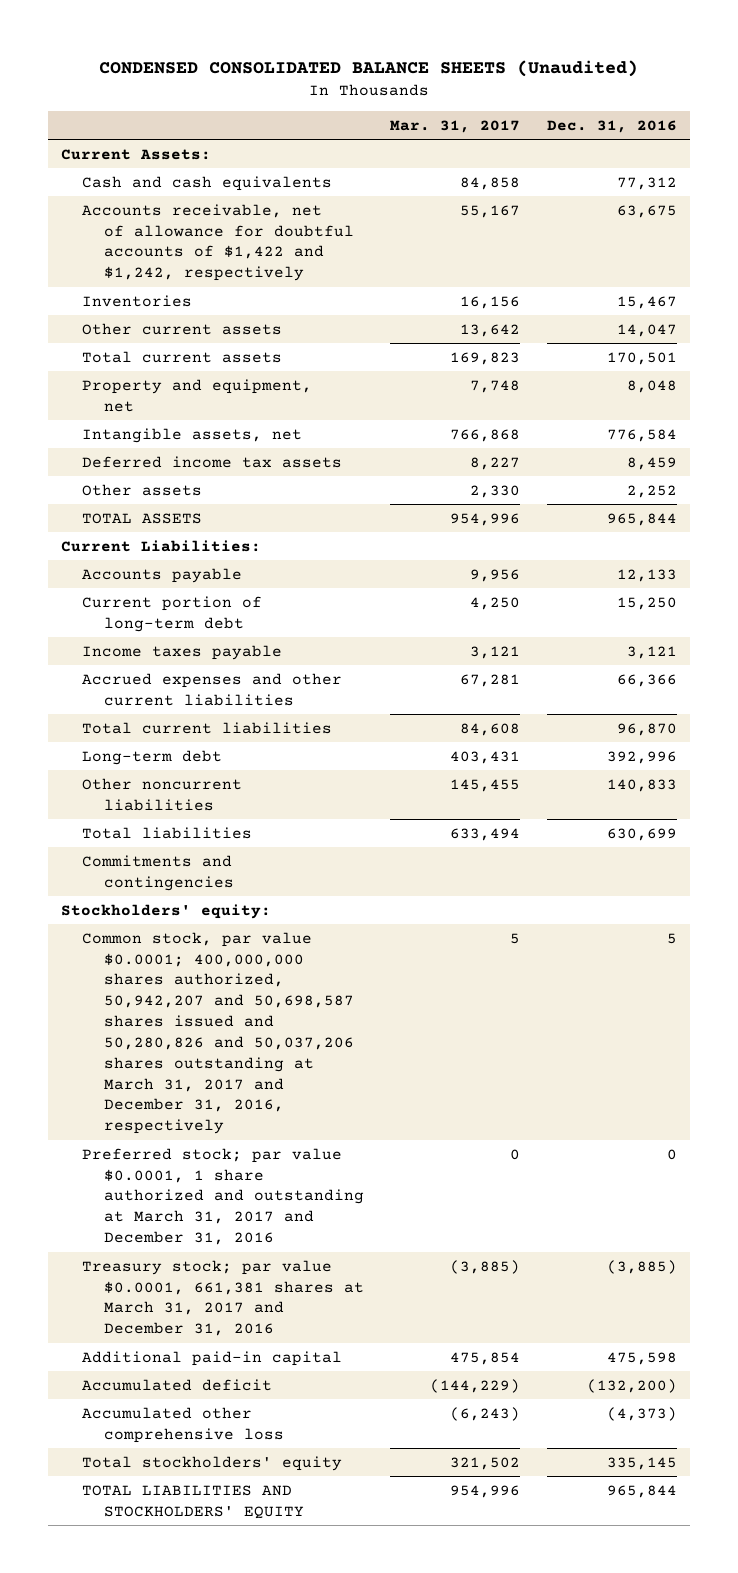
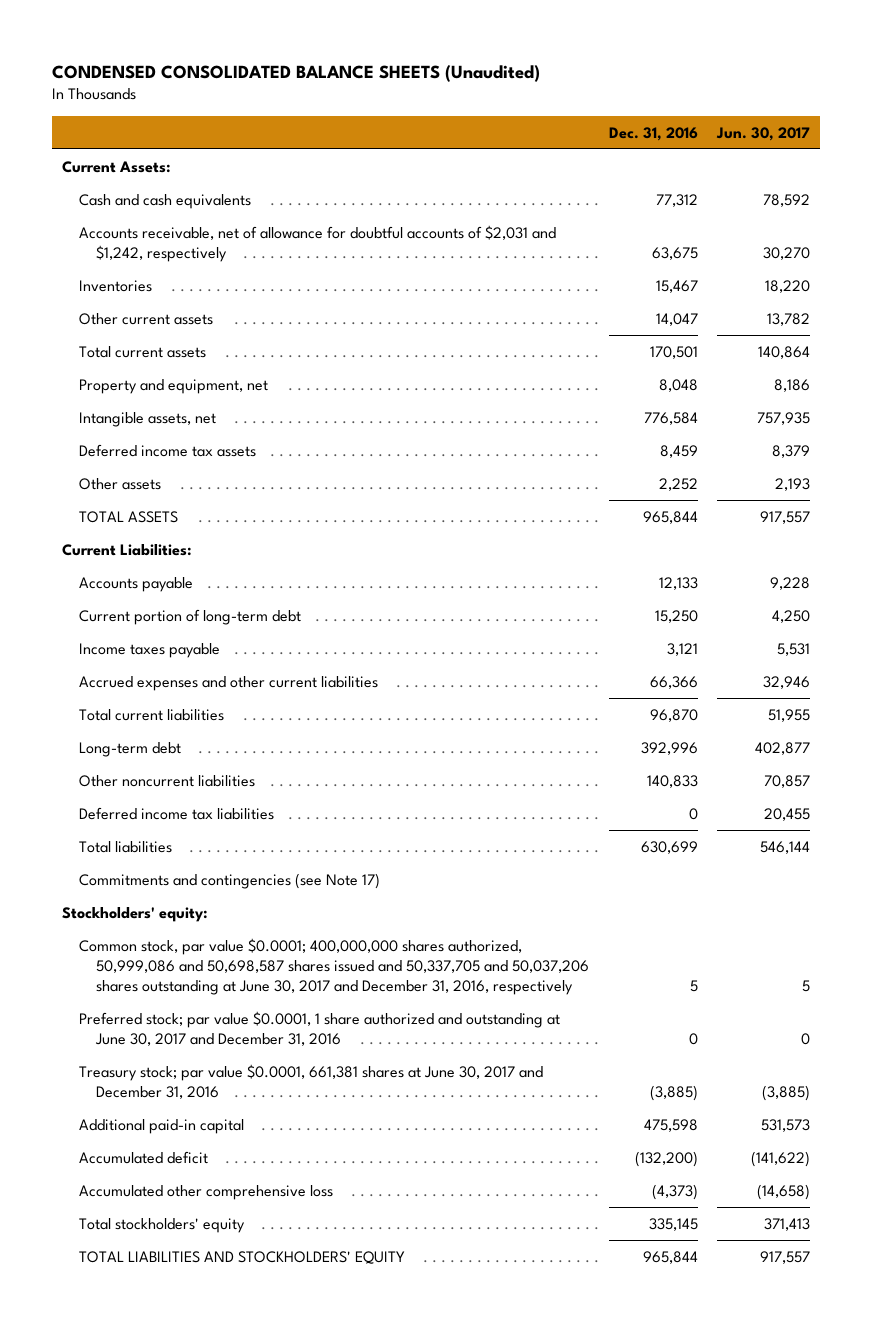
[390,119,521,133] Mar. 31, 2017 -> none
none -> [716,126,811,141] Jun. 30, 2017
[82,203,354,282] Accounts receivable, net of allowance for doubtful accounts of $1,422 and $1,242, respectively -> [79,224,557,262] Accounts receivable, net of allowance for doubtful accounts of $2,031 and $1,242, respectively
none -> [79,806,275,820] Deferred income tax liabilities
[82,854,234,891] Commitments and contingencies -> [79,872,381,889] Commitments and contingencies (see Note 17)
[82,931,354,1135] Common stock, par value $0.0001; 400,000,000 shares authorized, 50,942,207 and 50,698,587 shares issued and 50,280,826 and 50,037,206 shares outstanding at March 31, 2017 and December 31, 2016, respectively -> [79,937,590,996] Common stock, par value $0.0001; 400,000,000 shares authorized, 50,999,086 and 50,698,587 shares issued and 50,337,705 and 50,037,206 shares outstanding at June 30, 2017 and December 31, 2016, respectively
[82,1147,364,1246] Preferred stock; par value $0.0001, 1 share authorized and outstanding at March 31, 2017 and December 31, 2016 -> [79,1010,561,1046] Preferred stock; par value $0.0001, 1 share authorized and outstanding at June 30, 2017 and December 31, 2016
[82,1259,364,1337] Treasury stock; par value $0.0001, 661,381 shares at March 31, 2017 and December 31, 2016 -> [79,1063,544,1099] Treasury stock; par value $0.0001, 661,381 shares at June 30, 2017 and December 31, 2016

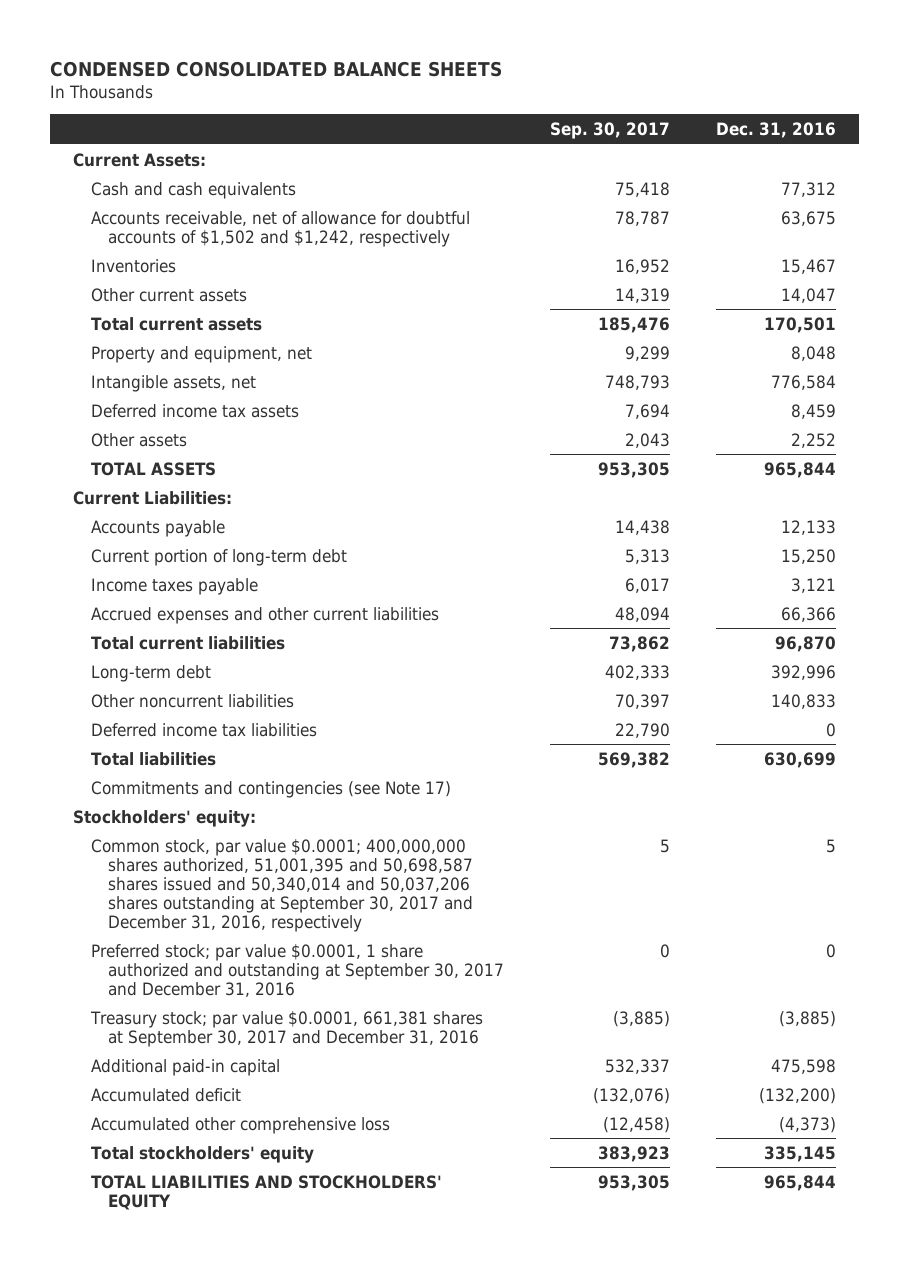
[52,64,541,82] CONDENSED CONSOLIDATED BALANCE SHEETS (Unaudited) -> [49,60,502,77] CONDENSED CONSOLIDATED BALANCE SHEETS
[716,126,811,141] Jun. 30, 2017 -> none
none -> [550,121,671,139] Sep. 30, 2017
[79,224,557,262] Accounts receivable, net of allowance for doubtful accounts of $2,031 and $1,242, respectively -> [90,210,470,247] Accounts receivable, net of allowance for doubtful accounts of $1,502 and $1,242, respectively
[79,937,590,996] Common stock, par value $0.0001; 400,000,000 shares authorized, 50,999,086 and 50,698,587 shares issued and 50,337,705 and 50,037,206 shares outstanding at June 30, 2017 and December 31, 2016, respectively -> [90,838,474,932] Common stock, par value $0.0001; 400,000,000 shares authorized, 51,001,395 and 50,698,587 shares issued and 50,340,014 and 50,037,206 shares outstanding at September 30, 2017 and December 31, 2016, respectively
[79,1010,561,1046] Preferred stock; par value $0.0001, 1 share authorized and outstanding at June 30, 2017 and December 31, 2016 -> [90,943,505,997] Preferred stock; par value $0.0001, 1 share authorized and outstanding at September 30, 2017 and December 31, 2016
[79,1063,544,1099] Treasury stock; par value $0.0001, 661,381 shares at June 30, 2017 and December 31, 2016 -> [89,1010,483,1047] Treasury stock; par value $0.0001, 661,381 shares at September 30, 2017 and December 31, 2016

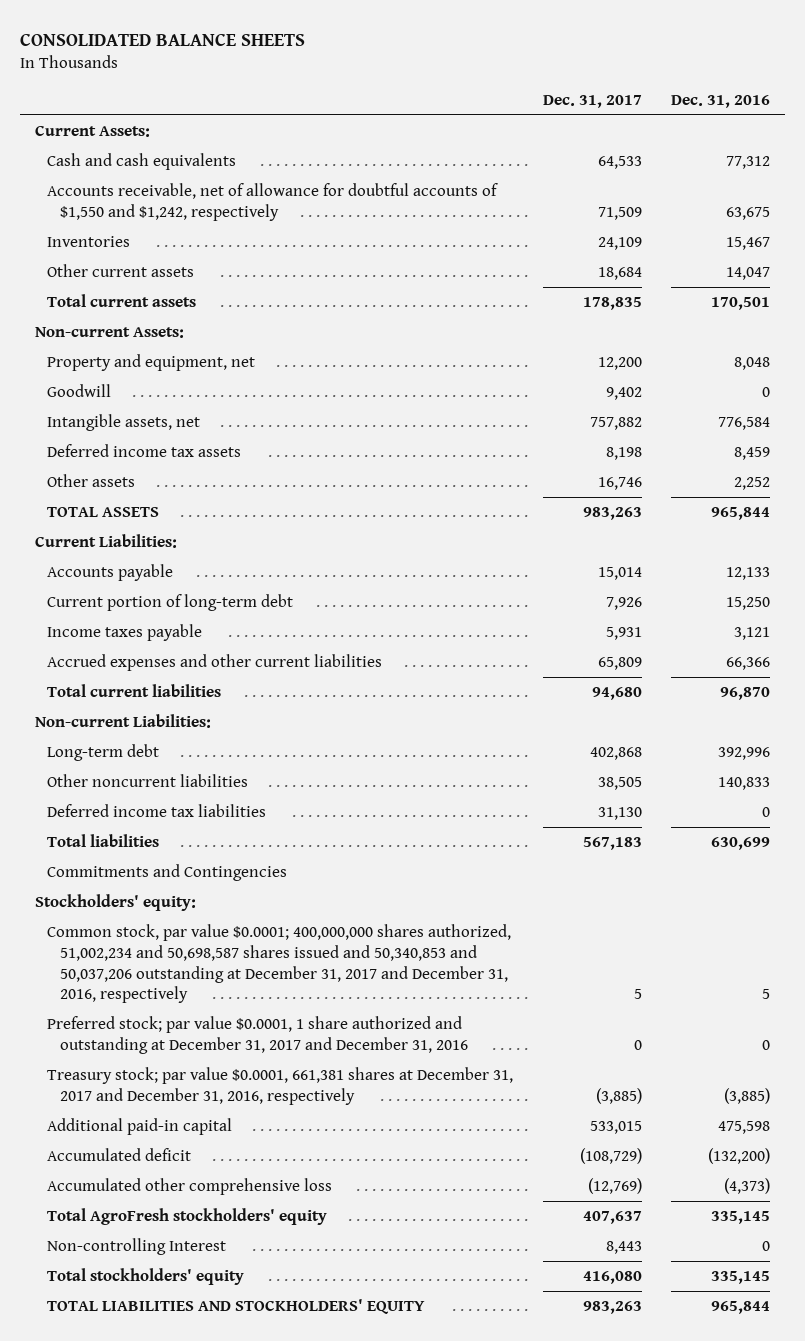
[49,60,502,77] CONDENSED CONSOLIDATED BALANCE SHEETS -> [20,32,306,46] CONSOLIDATED BALANCE SHEETS
[550,121,671,139] Sep. 30, 2017 -> none
none -> [542,94,642,108] Dec. 31, 2017
[90,210,470,247] Accounts receivable, net of allowance for doubtful accounts of $1,502 and $1,242, respectively -> [47,183,499,221] Accounts receivable, net of allowance for doubtful accounts of $1,550 and $1,242, respectively
none -> [34,327,184,339] Non-current Assets:
none -> [47,384,112,398] Goodwill
none -> [34,714,211,729] Non-current Liabilities:
[90,780,451,798] Commitments and contingencies (see Note 17) -> [47,864,288,882] Commitments and Contingencies
[90,838,474,932] Common stock, par value $0.0001; 400,000,000 shares authorized, 51,001,395 and 50,698,587 shares issued and 50,340,014 and 50,037,206 shares outstanding at September 30, 2017 and December 31, 2016, respectively -> [47,924,512,1004] Common stock, par value $0.0001; 400,000,000 shares authorized, 51,002,234 and 50,698,587 shares issued and 50,340,853 and 50,037,206 outstanding at December 31, 2017 and December 31, 2016, respectively
[90,943,505,997] Preferred stock; par value $0.0001, 1 share authorized and outstanding at September 30, 2017 and December 31, 2016 -> [47,1016,468,1054] Preferred stock; par value $0.0001, 1 share authorized and outstanding at December 31, 2017 and December 31, 2016
[89,1010,483,1047] Treasury stock; par value $0.0001, 661,381 shares at September 30, 2017 and December 31, 2016 -> [47,1067,514,1105] Treasury stock; par value $0.0001, 661,381 shares at December 31, 2017 and December 31, 2016, respectively
none -> [47,1208,328,1226] Total AgroFresh stockholders' equity
none -> [47,1238,227,1256] Non-controlling Interest

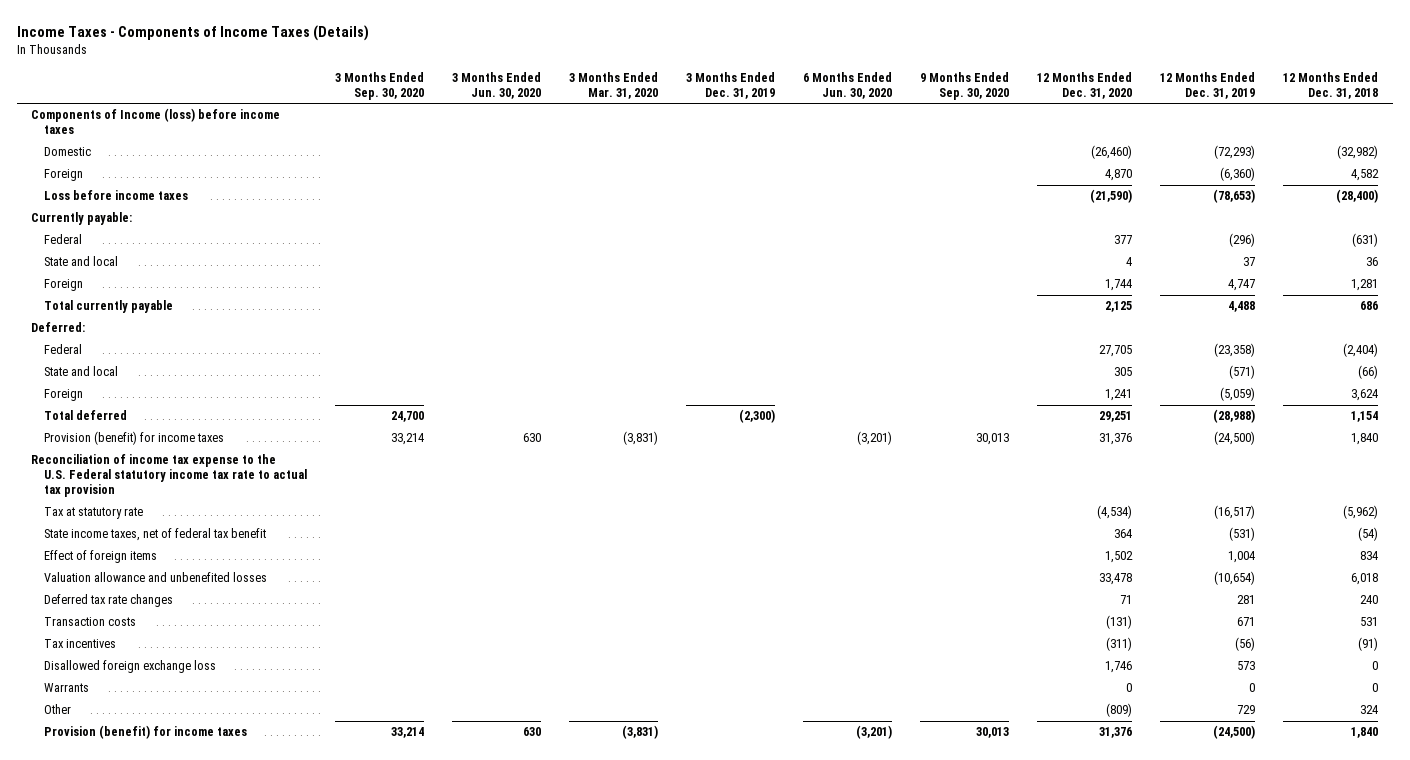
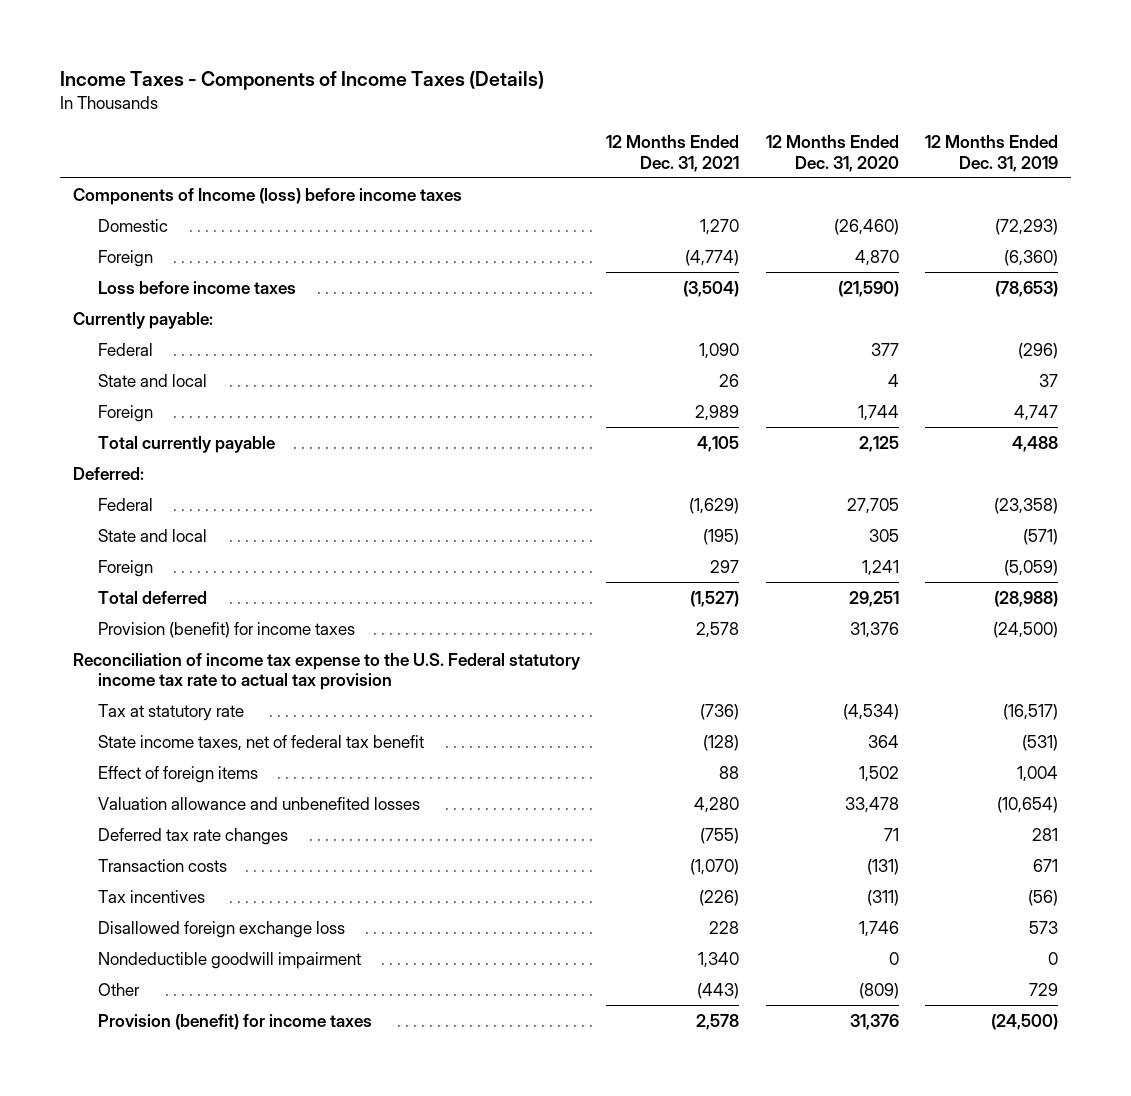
[335,71,425,100] 3 Months Ended Sep. 30, 2020 -> none
[452,71,542,99] 3 Months Ended Jun. 30, 2020 -> none
[569,71,659,99] 3 Months Ended Mar. 31, 2020 -> none
[686,71,776,99] 3 Months Ended Dec. 31, 2019 -> none
[803,71,893,99] 6 Months Ended Jun. 30, 2020 -> none
[920,71,1010,100] 9 Months Ended Sep. 30, 2020 -> none
[1283,71,1379,99] 12 Months Ended Dec. 31, 2018 -> none
none -> [606,135,740,172] 12 Months Ended Dec. 31, 2021
[44,683,90,693] Warrants -> none
none -> [98,951,362,969] Nondeductible goodwill impairment

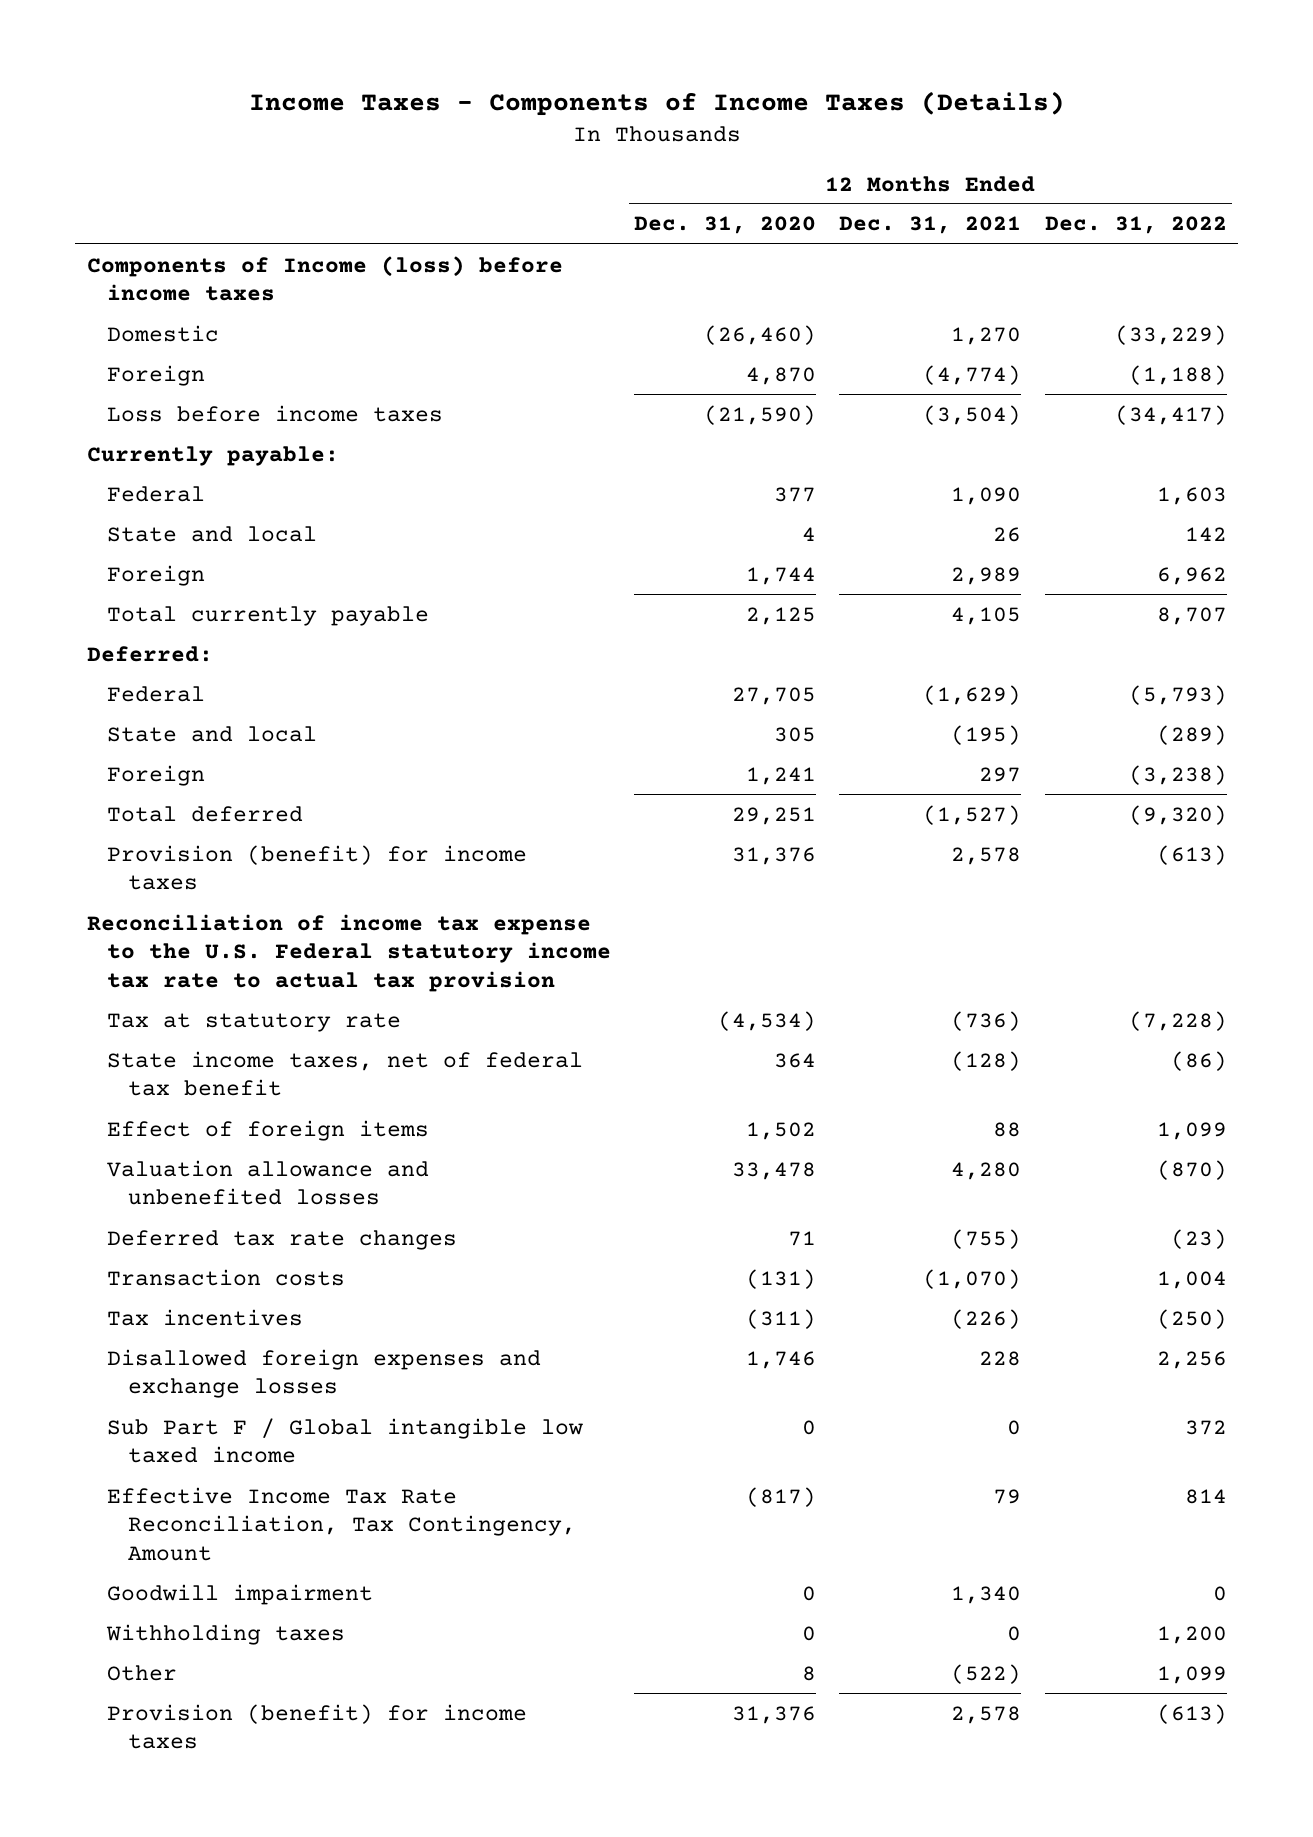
[924,135,1058,172] 12 Months Ended Dec. 31, 2019 -> none
none -> [1044,216,1227,235] Dec. 31, 2022
[98,920,346,938] Disallowed foreign exchange loss -> [107,1348,542,1399] Disallowed foreign expenses and exchange losses
none -> [107,1417,584,1464] Sub Part F / Global intangible low taxed income
none -> [107,1486,576,1561] Effective Income Tax Rate Reconciliation, Tax Contingency, Amount
[98,951,362,969] Nondeductible goodwill impairment -> [107,1583,374,1605] Goodwill impairment
none -> [106,1623,346,1645] Withholding taxes
[697,982,740,999] (443) -> [951,1663,1022,1684] (522)
[858,982,899,999] (809) -> [802,1665,817,1681] 8

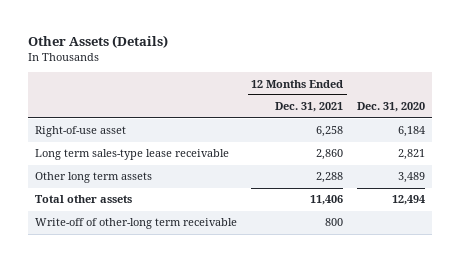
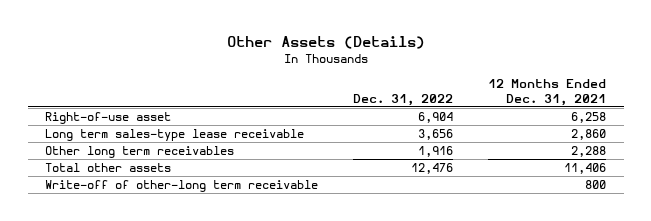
[356,102,425,113] Dec. 31, 2020 -> none
none -> [353,93,454,106] Dec. 31, 2022
[35,172,153,184] Other long term assets -> [45,146,235,159] Other long term receivables

